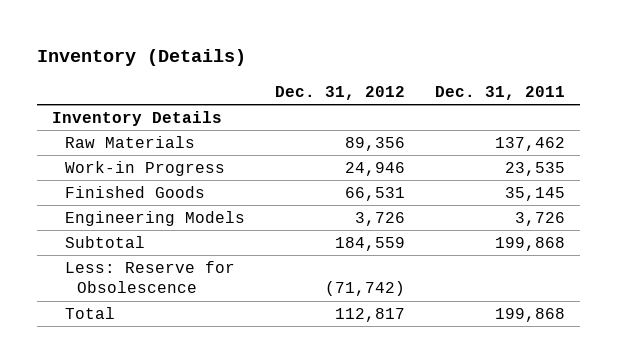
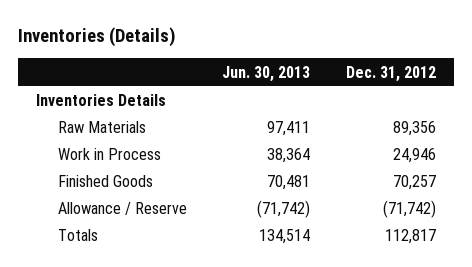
[37,49,247,67] Inventory (Details) -> [17,27,176,48] Inventories (Details)
[434,85,565,100] Dec. 31, 2011 -> none
none -> [222,65,311,82] Jun. 30, 2013
[52,111,223,127] Inventory Details -> none
none -> [35,94,166,107] Inventories Details
[64,211,245,227] Engineering Models -> none
[64,236,145,249] Subtotal -> none
[64,161,225,177] Work-in Progress -> [57,148,161,161] Work in Process
[344,187,405,202] 66,531 -> [393,175,437,191] 70,257
[64,261,235,294] Less: Reserve for Obsolescence -> [57,202,187,216] Allowance / Reserve
[64,307,115,320] Total -> [57,229,98,242] Totals

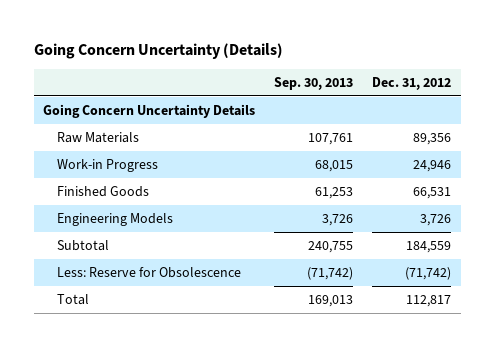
[17,27,176,48] Inventories (Details) -> [33,43,283,60] Going Concern Uncertainty (Details)
[222,65,311,82] Jun. 30, 2013 -> none
none -> [274,77,354,91] Sep. 30, 2013
[35,94,166,107] Inventories Details -> none
none -> [43,104,256,119] Going Concern Uncertainty Details
[57,148,161,161] Work in Process -> [57,159,159,173] Work-in Progress
[393,175,437,191] 70,257 -> [413,187,452,200] 66,531
none -> [57,213,174,227] Engineering Models
none -> [57,240,110,252] Subtotal
[57,202,187,216] Allowance / Reserve -> [57,267,242,279] Less: Reserve for Obsolescence
[57,229,98,242] Totals -> [57,294,90,306] Total

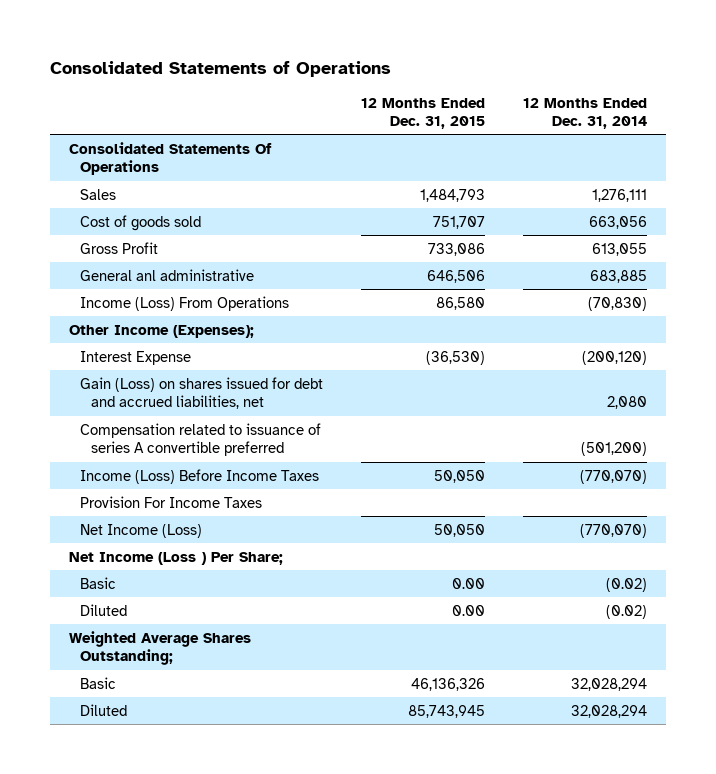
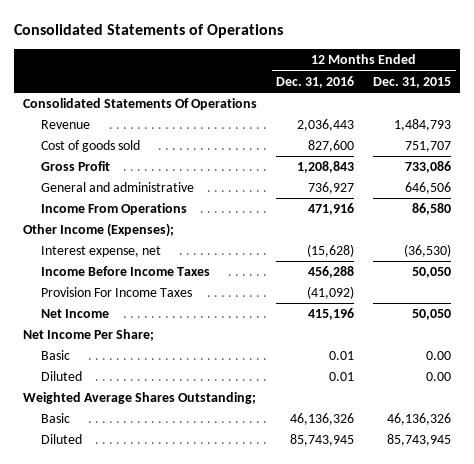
[523,97,648,129] 12 Months Ended Dec. 31, 2014 -> none
none -> [276,75,355,88] Dec. 31, 2016
[79,188,116,200] Sales -> [40,120,90,130] Revenue
[79,268,254,281] General anl administrative -> [40,182,194,193] General and administrative
[79,295,289,311] Income (Loss) From Operations -> [40,203,187,216] Income From Operations
[79,376,323,410] Gain (Loss) on shares issued for debt and accrued liabilities, net -> none
[79,422,321,457] Compensation related to issuance of series A convertible preferred -> none
[79,350,191,365] Interest Expense -> [40,246,161,258] Interest expense, net
[79,468,319,484] Income (Loss) Before Income Taxes -> [40,266,210,277] Income Before Income Taxes
[79,523,202,538] Net Income (Loss) -> [40,309,109,319] Net Income
[68,551,283,565] Net Income (Loss ) Per Share; -> [23,329,155,342] Net Income Per Share;

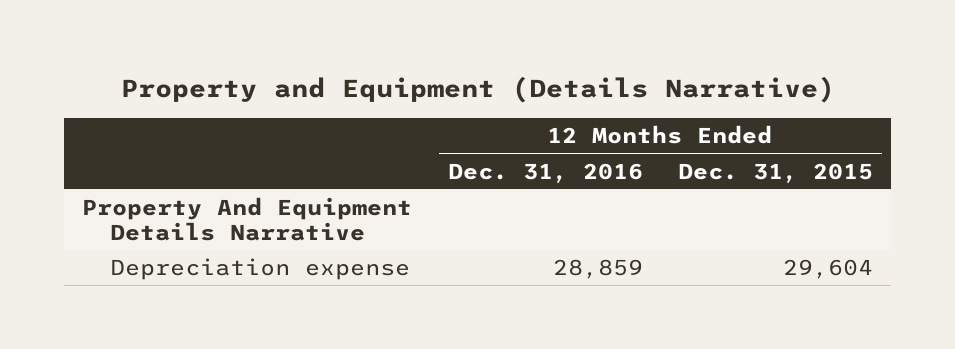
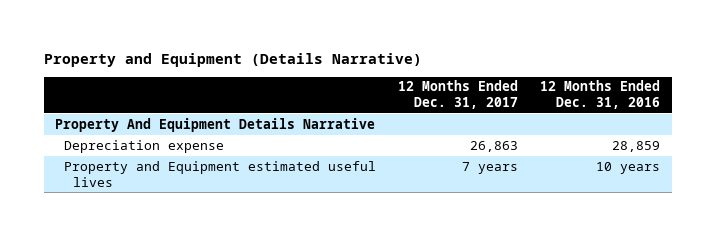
[678,162,874,183] Dec. 31, 2015 -> none
none -> [398,80,519,110] 12 Months Ended Dec. 31, 2017
none -> [64,160,377,187] Property and Equipment estimated useful lives

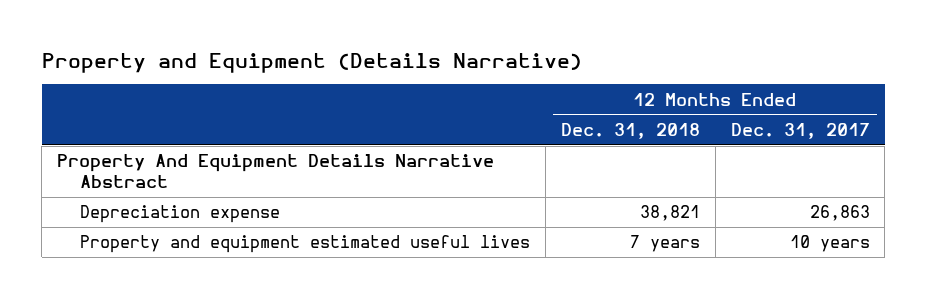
[540,80,661,110] 12 Months Ended Dec. 31, 2016 -> none
none -> [560,123,700,140] Dec. 31, 2018
[55,117,376,132] Property And Equipment Details Narrative -> [57,154,495,189] Property And Equipment Details Narrative Abstract
[64,160,377,187] Property and Equipment estimated useful lives -> [80,235,531,254] Property and equipment estimated useful lives
[462,161,519,174] 7 years -> [789,235,870,253] 10 years

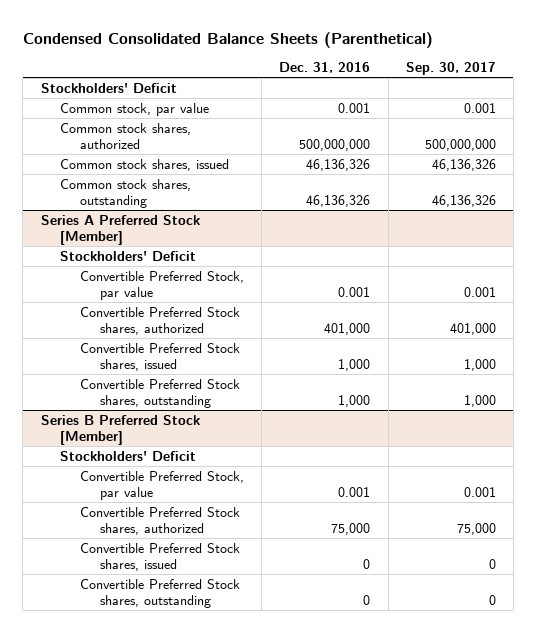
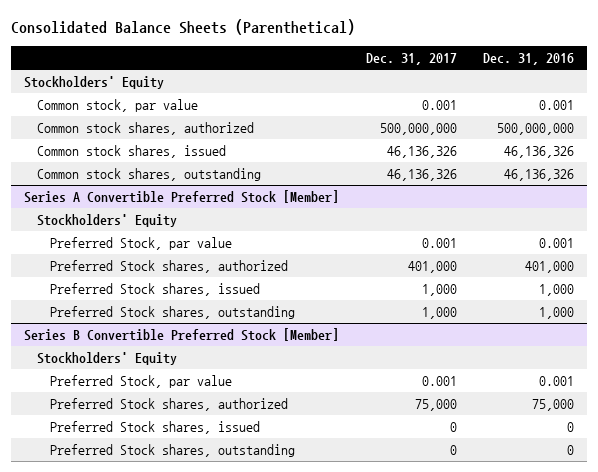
[22,31,433,48] Condensed Consolidated Balance Sheets (Parenthetical) -> [11,19,356,36] Consolidated Balance Sheets (Parenthetical)
[405,61,496,75] Sep. 30, 2017 -> none
none -> [365,53,457,66] Dec. 31, 2017
[40,82,177,93] Stockholders' Deficit -> [24,75,165,89] Stockholders' Equity
[40,214,200,245] Series A Preferred Stock [Member] -> [24,189,340,203] Series A Convertible Preferred Stock [Member]
[60,250,197,261] Stockholders' Deficit -> [37,213,178,227] Stockholders' Equity
[80,270,245,300] Convertible Preferred Stock, par value -> [50,236,233,250] Preferred Stock, par value
[80,306,241,335] Convertible Preferred Stock shares, authorized -> [50,259,289,273] Preferred Stock shares, authorized
[80,342,241,371] Convertible Preferred Stock shares, issued -> [50,282,261,296] Preferred Stock shares, issued
[80,378,241,408] Convertible Preferred Stock shares, outstanding -> [50,305,296,319] Preferred Stock shares, outstanding
[40,414,200,445] Series B Preferred Stock [Member] -> [24,327,340,341] Series B Convertible Preferred Stock [Member]
[60,450,197,461] Stockholders' Deficit -> [37,351,178,365] Stockholders' Equity
[80,470,245,500] Convertible Preferred Stock, par value -> [50,374,233,388] Preferred Stock, par value
[80,506,241,535] Convertible Preferred Stock shares, authorized -> [50,397,289,411] Preferred Stock shares, authorized
[80,542,241,571] Convertible Preferred Stock shares, issued -> [50,420,261,434] Preferred Stock shares, issued
[80,578,241,608] Convertible Preferred Stock shares, outstanding -> [50,443,296,457] Preferred Stock shares, outstanding

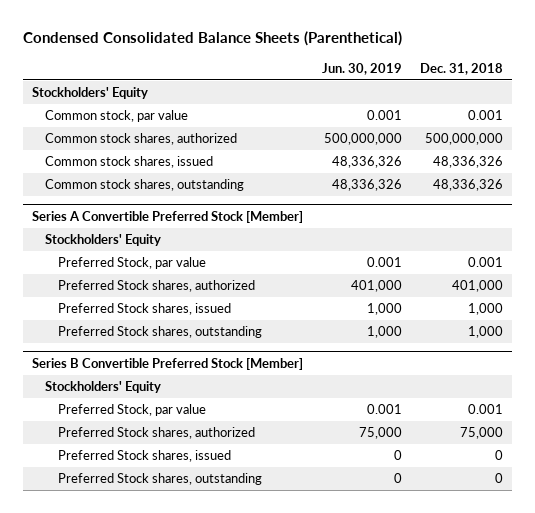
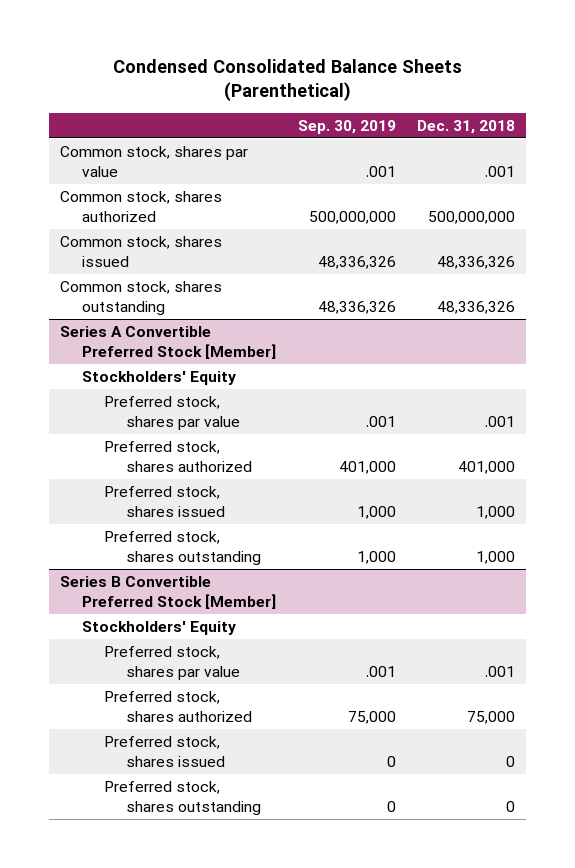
[321,62,402,75] Jun. 30, 2019 -> none
none -> [297,119,396,134] Sep. 30, 2019
[32,87,149,100] Stockholders' Equity -> none
[45,110,189,123] Common stock, par value -> [59,145,248,177] Common stock, shares par value
[468,110,504,121] 0.001 -> [485,165,516,177] .001
[45,133,238,146] Common stock shares, authorized -> [59,190,222,222] Common stock, shares authorized
[45,156,214,169] Common stock shares, issued -> [59,235,222,267] Common stock, shares issued
[45,179,245,192] Common stock shares, outstanding -> [59,280,222,315] Common stock, shares outstanding
[57,257,206,270] Preferred Stock, par value -> [104,395,241,430] Preferred stock, shares par value
[468,257,504,268] 0.001 -> [485,415,516,427] .001
[57,280,255,293] Preferred Stock shares, authorized -> [104,440,253,472] Preferred stock, shares authorized
[57,303,231,316] Preferred Stock shares, issued -> [104,485,226,517] Preferred stock, shares issued
[57,326,262,339] Preferred Stock shares, outstanding -> [104,530,262,565] Preferred stock, shares outstanding
[57,404,206,417] Preferred Stock, par value -> [104,645,241,680] Preferred stock, shares par value
[468,404,504,415] 0.001 -> [485,665,516,677] .001
[57,427,255,440] Preferred Stock shares, authorized -> [104,690,253,722] Preferred stock, shares authorized
[57,450,231,463] Preferred Stock shares, issued -> [104,735,226,767] Preferred stock, shares issued
[57,473,262,486] Preferred Stock shares, outstanding -> [104,780,262,815] Preferred stock, shares outstanding

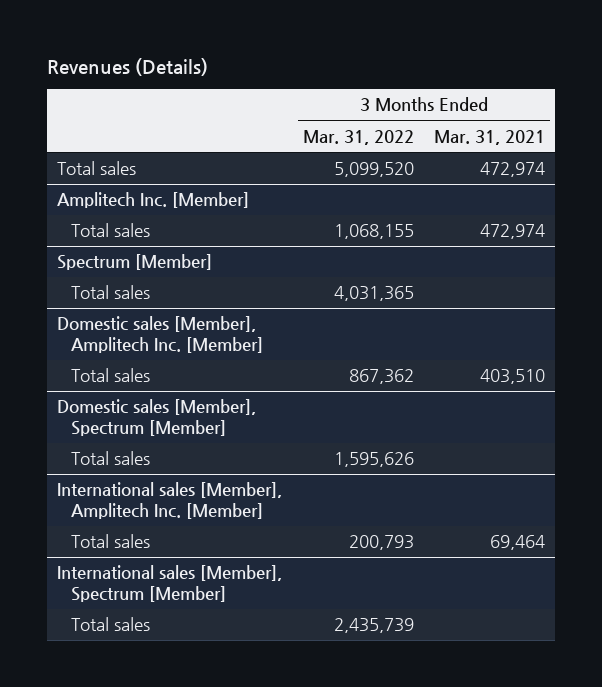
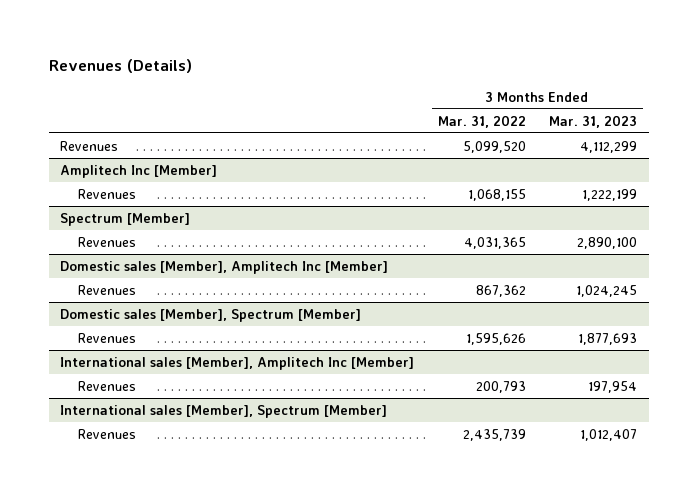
[433,129,545,145] Mar. 31, 2021 -> none
none -> [549,114,638,128] Mar. 31, 2023
[57,161,137,176] Total sales -> [60,140,119,151] Revenues
[57,192,250,209] Amplitech Inc. [Member] -> [60,164,218,178] Amplitech Inc [Member]
[71,223,151,238] Total sales -> [77,188,136,199] Revenues
[71,285,151,300] Total sales -> [77,236,136,247] Revenues
[57,316,264,353] Domestic sales [Member], Amplitech Inc. [Member] -> [60,260,389,274] Domestic sales [Member], Amplitech Inc [Member]
[71,368,151,383] Total sales -> [77,284,136,295] Revenues
[71,451,151,466] Total sales -> [77,332,136,343] Revenues
[57,482,283,519] International sales [Member], Amplitech Inc. [Member] -> [60,356,415,370] International sales [Member], Amplitech Inc [Member]
[71,534,151,549] Total sales -> [77,380,136,391] Revenues
[71,617,151,632] Total sales -> [77,428,136,439] Revenues

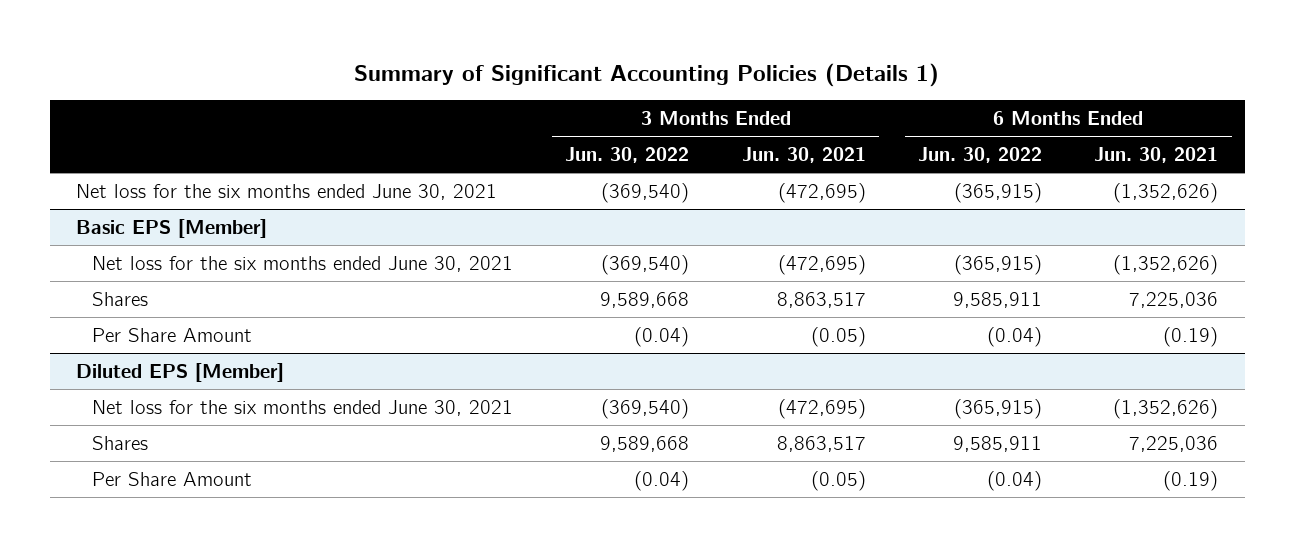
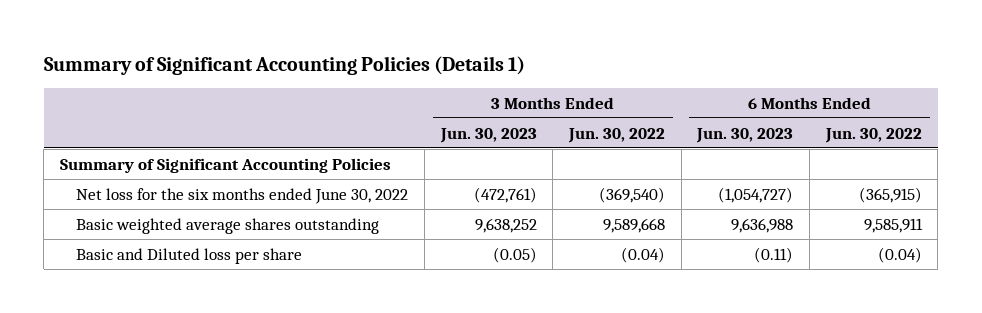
[741,146,866,163] Jun. 30, 2021 -> none
[1094,146,1219,163] Jun. 30, 2021 -> none
none -> [439,127,537,143] Jun. 30, 2023
none -> [696,127,794,143] Jun. 30, 2023
[76,218,268,238] Basic EPS [Member] -> none
[91,255,513,272] Net loss for the six months ended June 30, 2021 -> none
[76,362,285,382] Diluted EPS [Member] -> none
[91,399,513,416] Net loss for the six months ended June 30, 2021 -> none
[91,435,148,450] Shares -> none
[91,471,252,486] Per Share Amount -> none
none -> [60,157,392,173] Summary of Significant Accounting Policies
[76,183,498,200] Net loss for the six months ended June 30, 2021 -> [76,187,409,204] Net loss for the six months ended June 30, 2022
[91,291,148,306] Shares -> [76,217,380,234] Basic weighted average shares outstanding
[91,327,252,342] Per Share Amount -> [76,247,303,264] Basic and Diluted loss per share

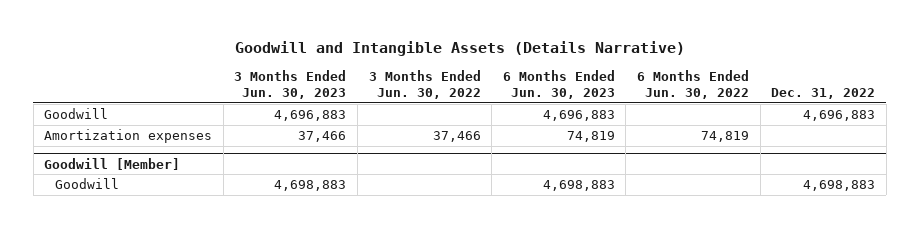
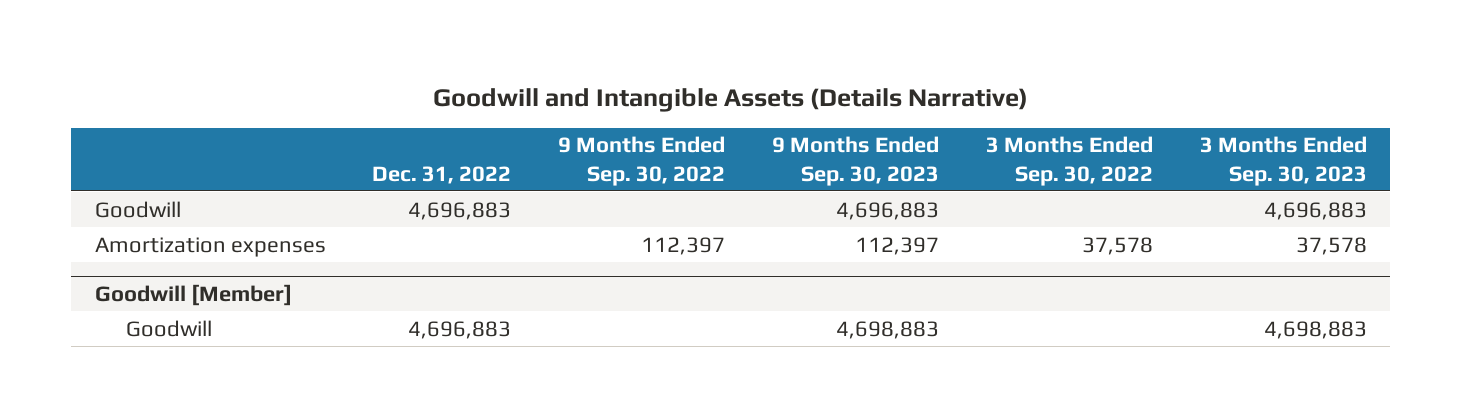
[234,70,347,100] 3 Months Ended Jun. 30, 2023 -> none
[368,70,481,100] 3 Months Ended Jun. 30, 2022 -> none
[502,70,615,100] 6 Months Ended Jun. 30, 2023 -> none
[636,70,749,100] 6 Months Ended Jun. 30, 2022 -> none
none -> [558,136,726,186] 9 Months Ended Sep. 30, 2022
none -> [772,136,940,186] 9 Months Ended Sep. 30, 2023
none -> [985,136,1153,186] 3 Months Ended Sep. 30, 2022
none -> [1199,136,1367,186] 3 Months Ended Sep. 30, 2023
[803,180,876,192] 4,698,883 -> [408,320,512,339] 4,696,883

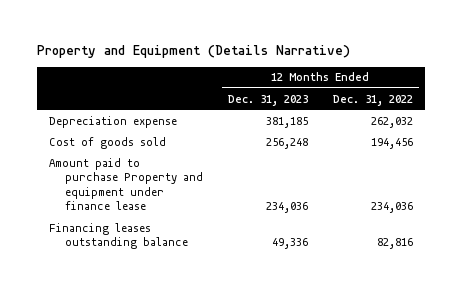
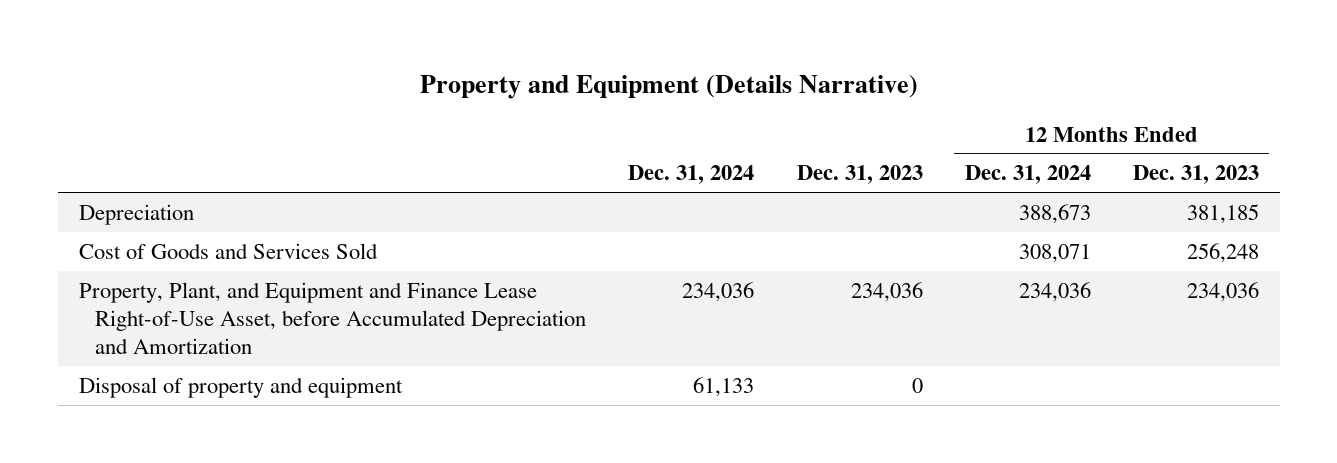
[332,94,413,106] Dec. 31, 2022 -> none
none -> [628,165,755,185] Dec. 31, 2024
none -> [796,165,923,185] Dec. 31, 2023
none -> [964,165,1091,185] Dec. 31, 2024
[49,222,188,250] Financing leases outstanding balance -> none
[49,115,178,128] Depreciation expense -> [78,203,194,225] Depreciation
[49,136,167,149] Cost of goods sold -> [78,242,378,259] Cost of Goods and Services Sold
[49,157,203,211] Amount paid to purchase Property and equipment under finance lease -> [78,281,587,355] Property, Plant, and Equipment and Finance Lease Right-of-Use Asset, before Accumulated Depreciation and Amortization
none -> [78,376,403,398] Disposal of property and equipment

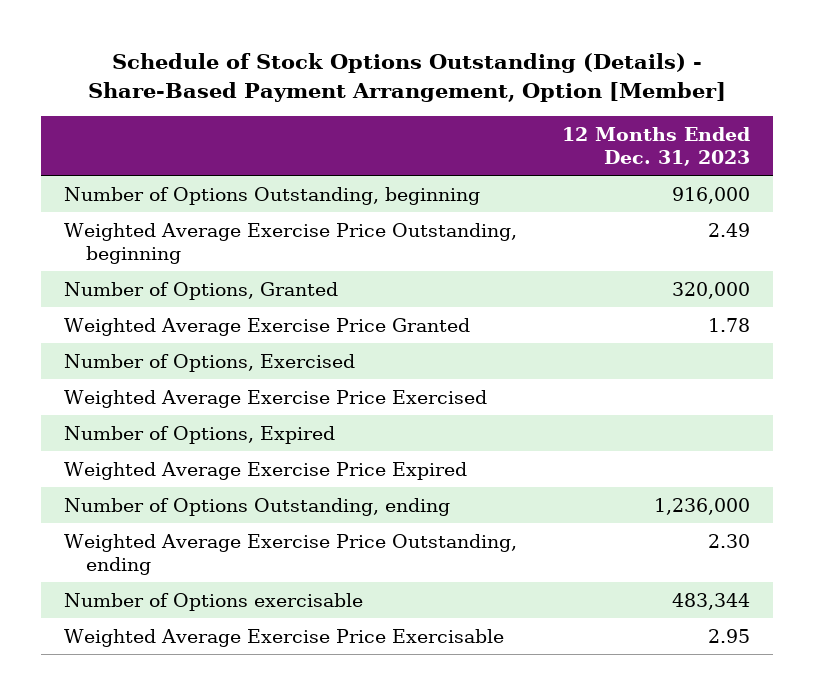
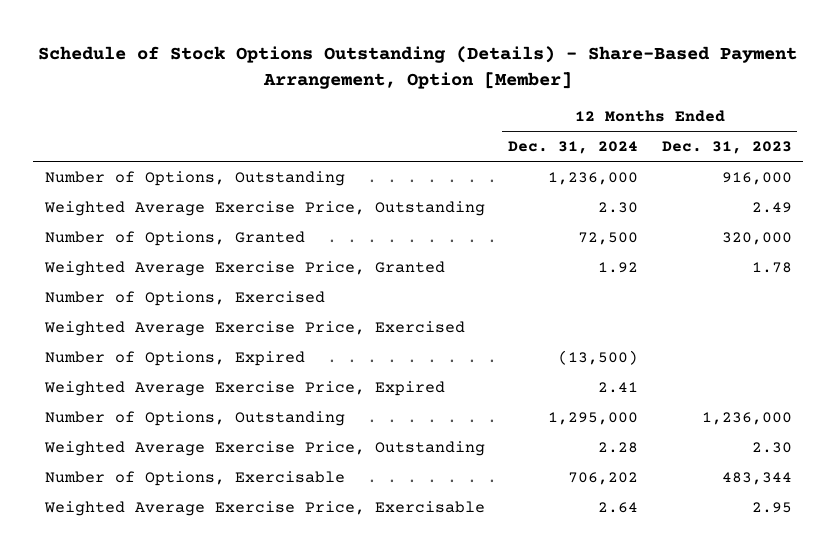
none -> [508,141,639,155] Dec. 31, 2024
[63,186,480,205] Number of Options Outstanding, beginning -> [45,170,346,186] Number of Options, Outstanding
[63,222,517,265] Weighted Average Exercise Price Outstanding, beginning -> [44,200,486,216] Weighted Average Exercise Price, Outstanding
[63,317,470,336] Weighted Average Exercise Price Granted -> [44,260,446,276] Weighted Average Exercise Price, Granted
[63,389,487,408] Weighted Average Exercise Price Exercised -> [44,320,466,336] Weighted Average Exercise Price, Exercised
[63,461,467,480] Weighted Average Exercise Price Expired -> [44,380,446,396] Weighted Average Exercise Price, Expired
[63,497,450,516] Number of Options Outstanding, ending -> [45,410,346,426] Number of Options, Outstanding
[63,533,517,576] Weighted Average Exercise Price Outstanding, ending -> [44,440,486,456] Weighted Average Exercise Price, Outstanding
[63,592,363,611] Number of Options exercisable -> [45,470,346,486] Number of Options, Exercisable
[63,628,504,647] Weighted Average Exercise Price Exercisable -> [44,500,486,516] Weighted Average Exercise Price, Exercisable

